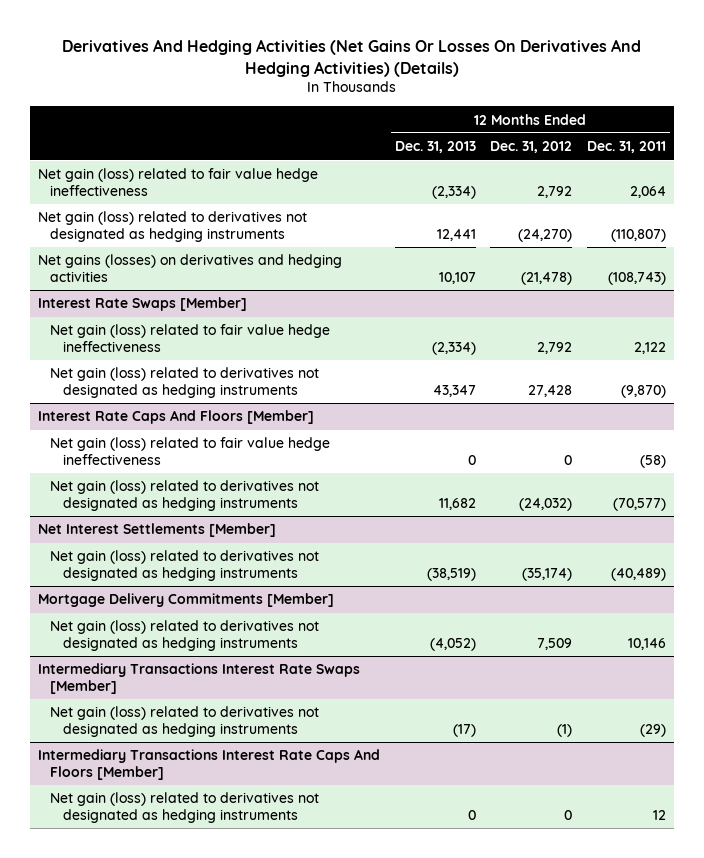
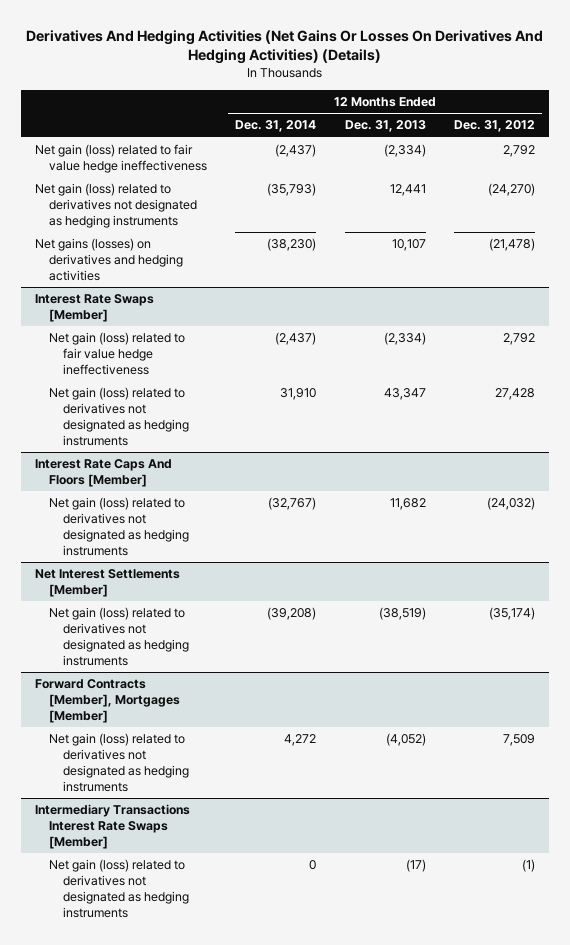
[587,141,667,154] Dec. 31, 2011 -> none
none -> [235,120,317,133] Dec. 31, 2014
[50,437,331,465] Net gain (loss) related to fair value hedge ineffectiveness -> none
[37,593,334,608] Mortgage Delivery Commitments [Member] -> none
none -> [35,679,181,724] Forward Contracts [Member], Mortgages [Member]
[37,749,380,780] Intermediary Transactions Interest Rate Caps And Floors [Member] -> none
[50,792,320,823] Net gain (loss) related to derivatives not designated as hedging instruments -> none

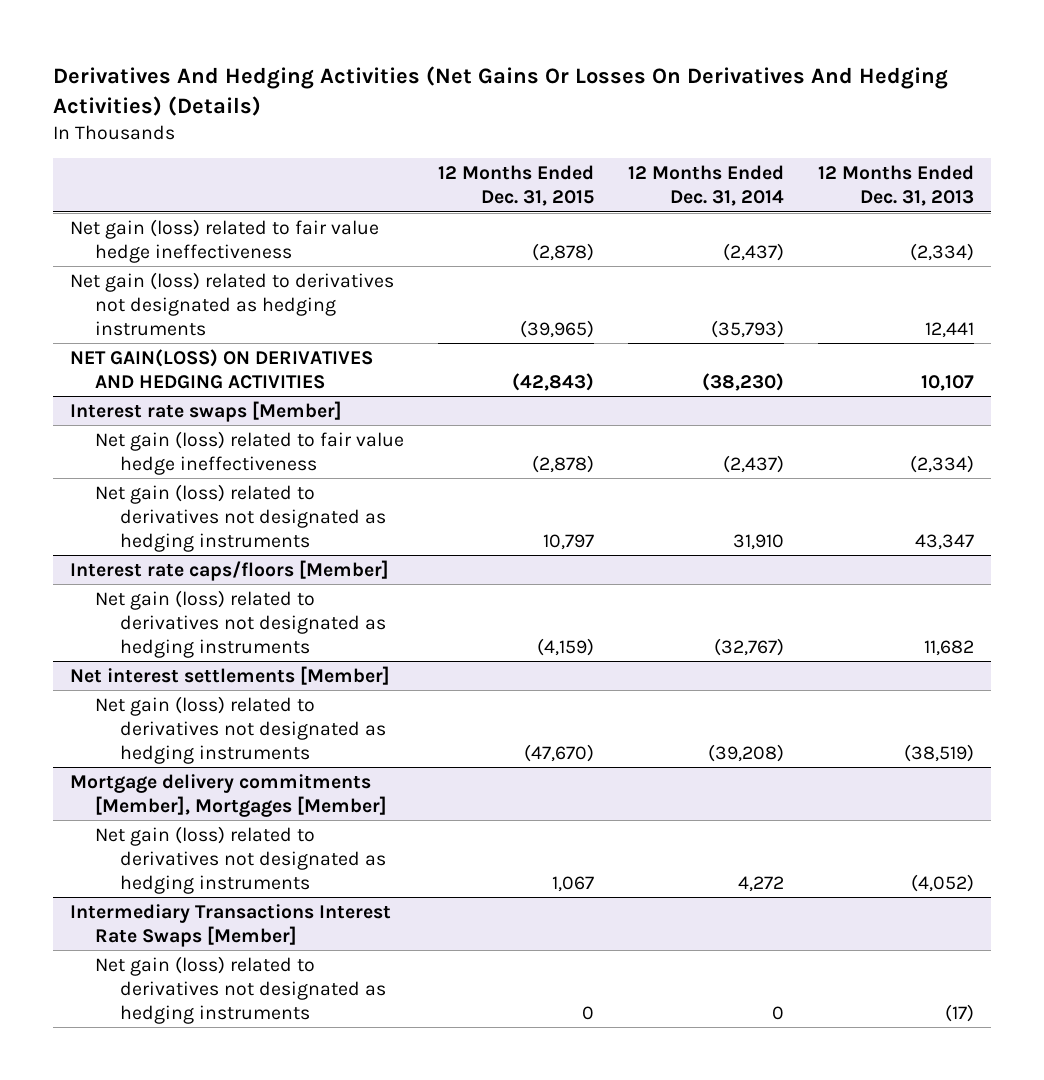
[453,120,535,133] Dec. 31, 2012 -> none
none -> [438,165,595,207] 12 Months Ended Dec. 31, 2015
[35,238,184,282] Net gains (losses) on derivatives and hedging activities -> [70,348,374,389] NET GAIN(LOSS) ON DERIVATIVES AND HEDGING ACTIVITIES
[35,294,155,323] Interest Rate Swaps [Member] -> [70,400,343,422] Interest rate swaps [Member]
[35,459,173,488] Interest Rate Caps And Floors [Member] -> [70,559,390,581] Interest rate caps/floors [Member]
[35,569,181,598] Net Interest Settlements [Member] -> [70,665,391,685] Net interest settlements [Member]
[35,679,181,724] Forward Contracts [Member], Mortgages [Member] -> none
none -> [70,773,388,817] Mortgage delivery commitments [Member], Mortgages [Member]

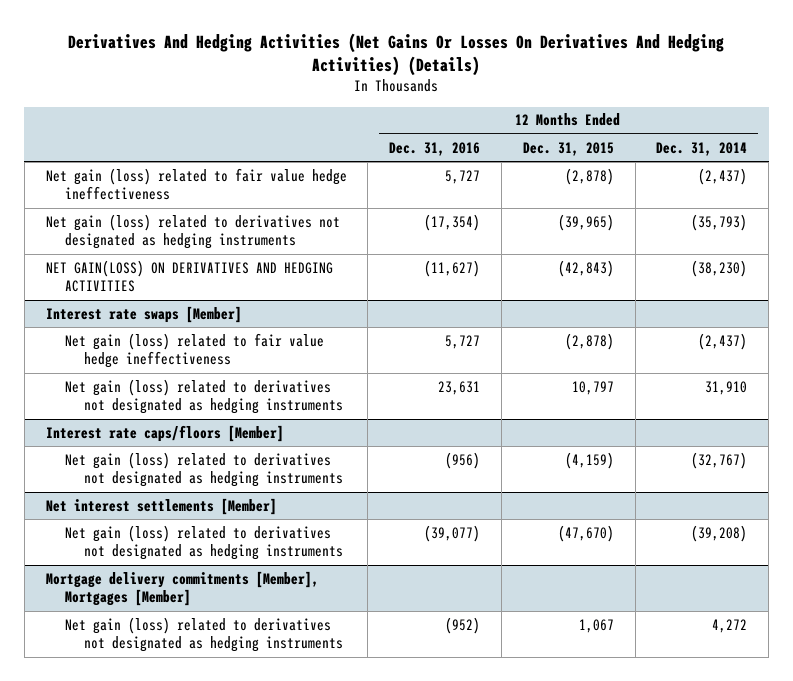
[818,165,975,207] 12 Months Ended Dec. 31, 2013 -> none
none -> [389,141,481,156] Dec. 31, 2016
[70,903,392,947] Intermediary Transactions Interest Rate Swaps [Member] -> none
[95,955,387,1024] Net gain (loss) related to derivatives not designated as hedging instruments -> none

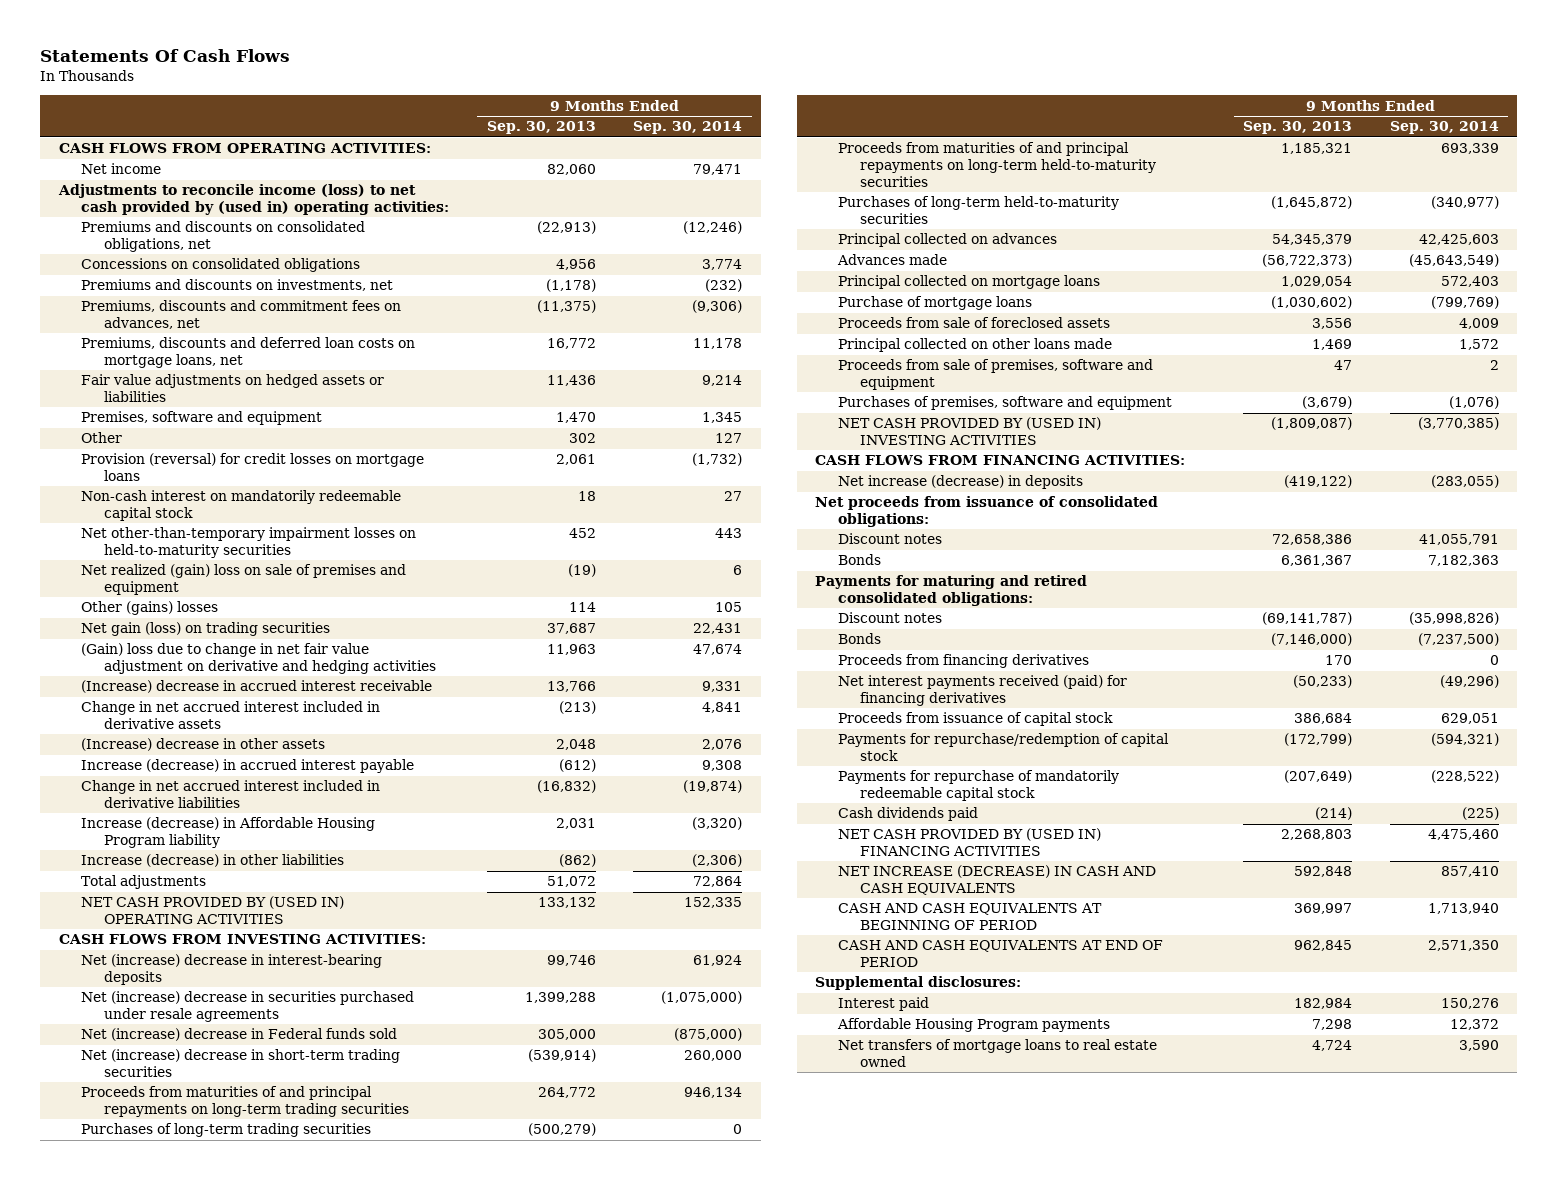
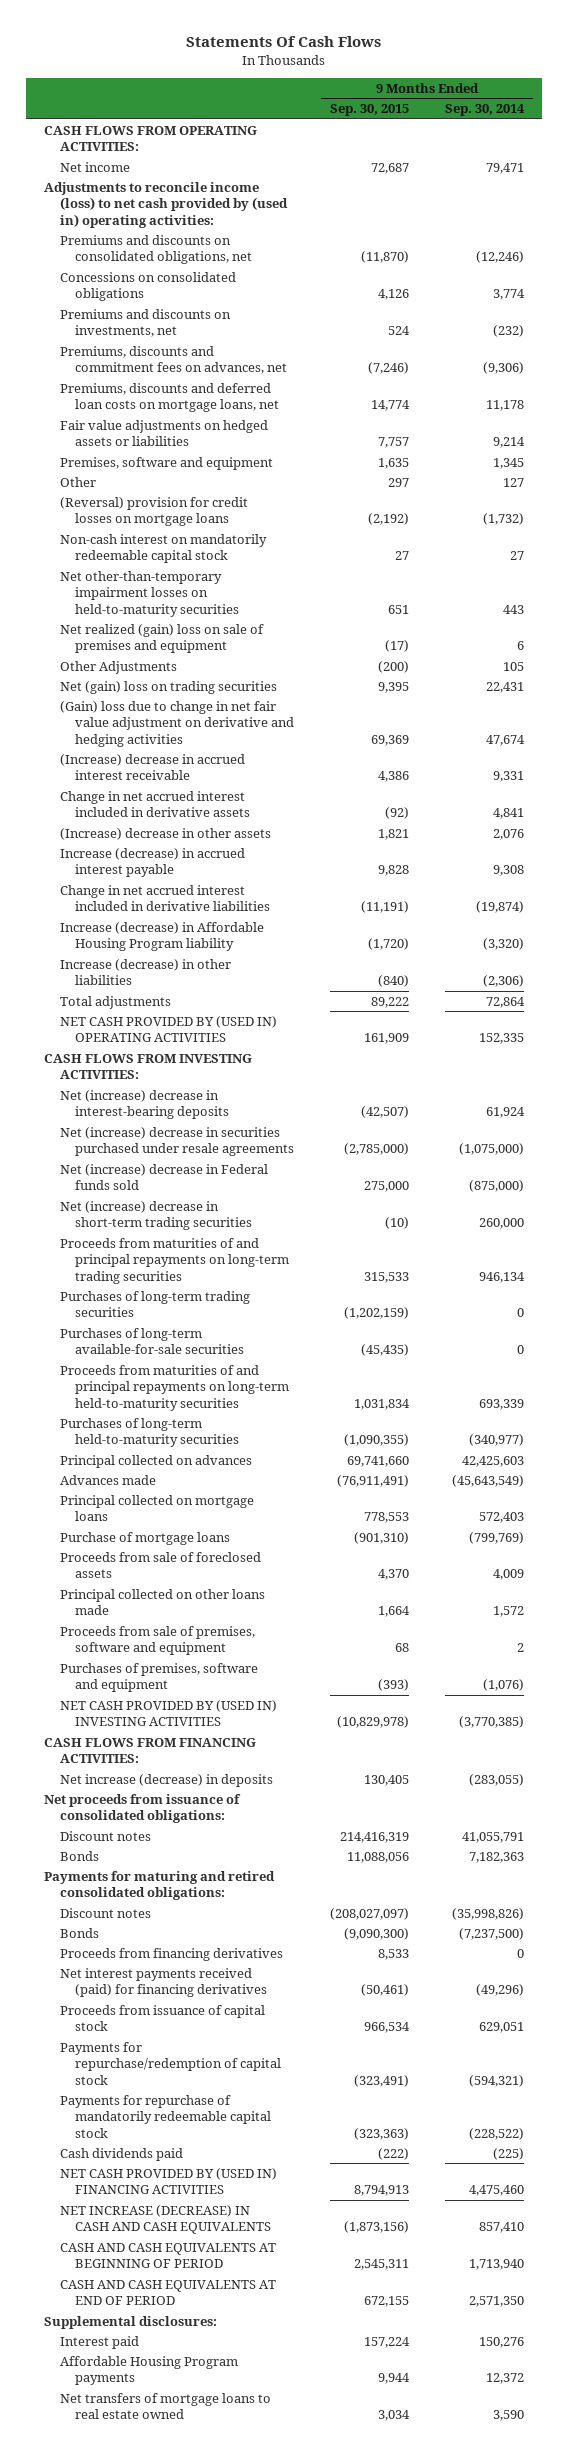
[486,121,596,135] Sep. 30, 2013 -> none
none -> [330,104,410,117] Sep. 30, 2015
[81,453,425,482] Provision (reversal) for credit losses on mortgage loans -> [59,496,248,527] (Reversal) provision for credit losses on mortgage loans
[81,601,219,616] Other (gains) losses -> [59,660,177,674] Other Adjustments
[81,622,331,637] Net gain (loss) on trading securities -> [59,680,277,694] Net (gain) loss on trading securities
none -> [59,1327,244,1355] Purchases of long-term available-for-sale securities

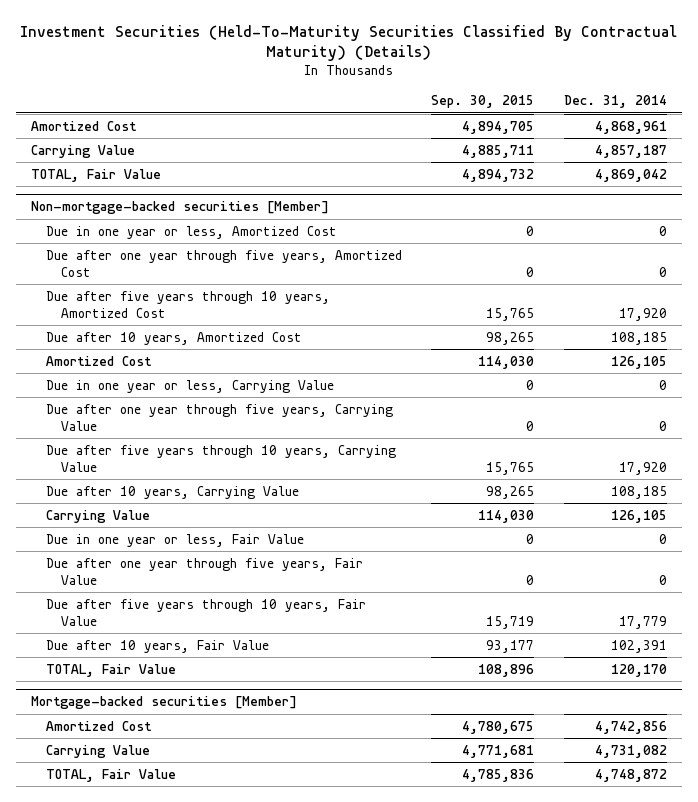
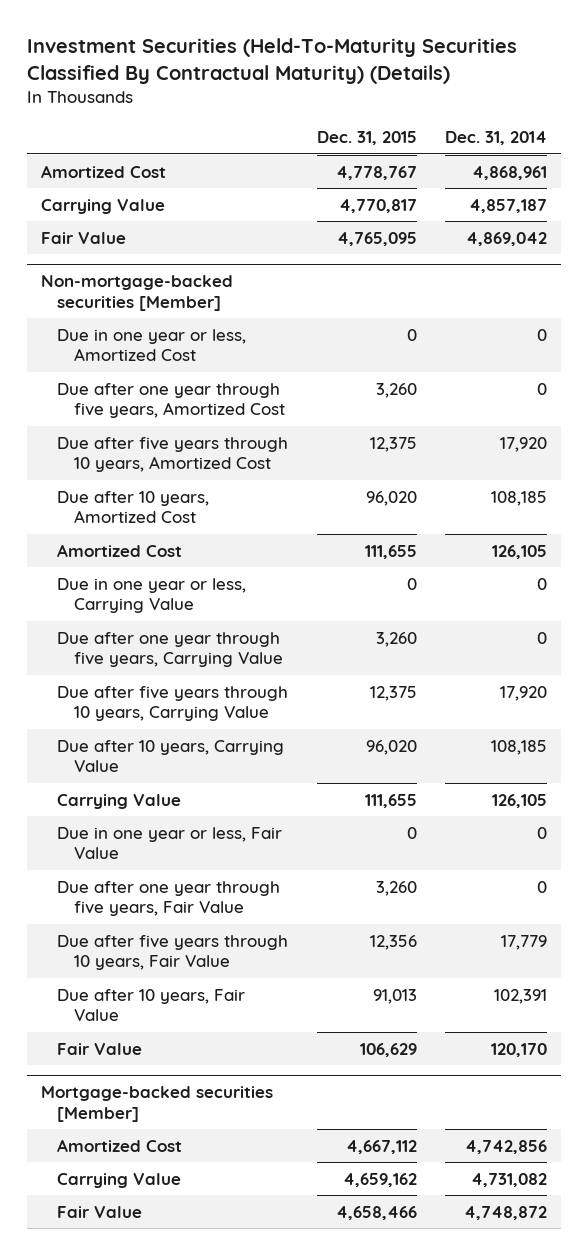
[431,95,535,109] Sep. 30, 2015 -> none
none -> [316,131,417,146] Dec. 31, 2015
[30,168,161,182] TOTAL, Fair Value -> [40,231,126,244] Fair Value
[45,663,176,677] TOTAL, Fair Value -> [57,1042,143,1055] Fair Value
[45,768,176,782] TOTAL, Fair Value -> [57,1205,143,1218] Fair Value

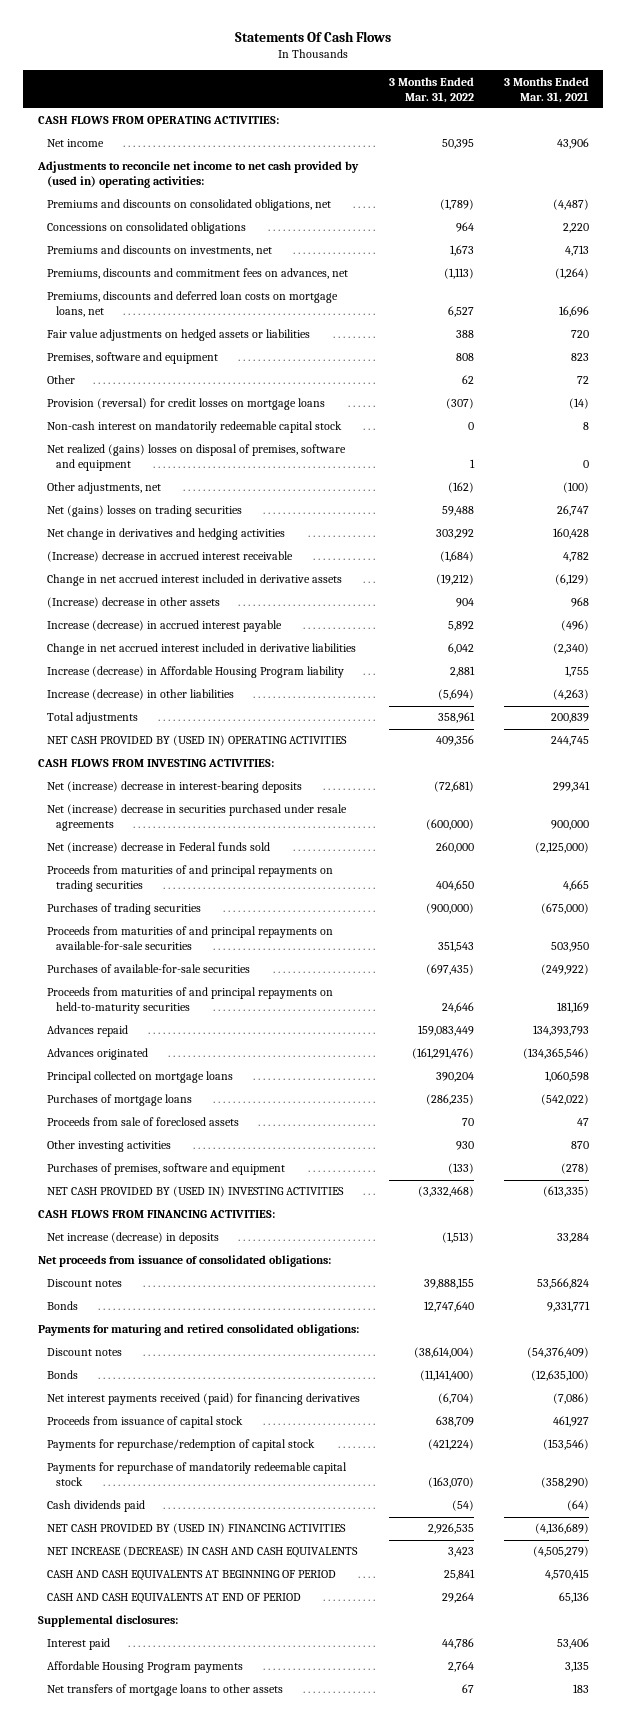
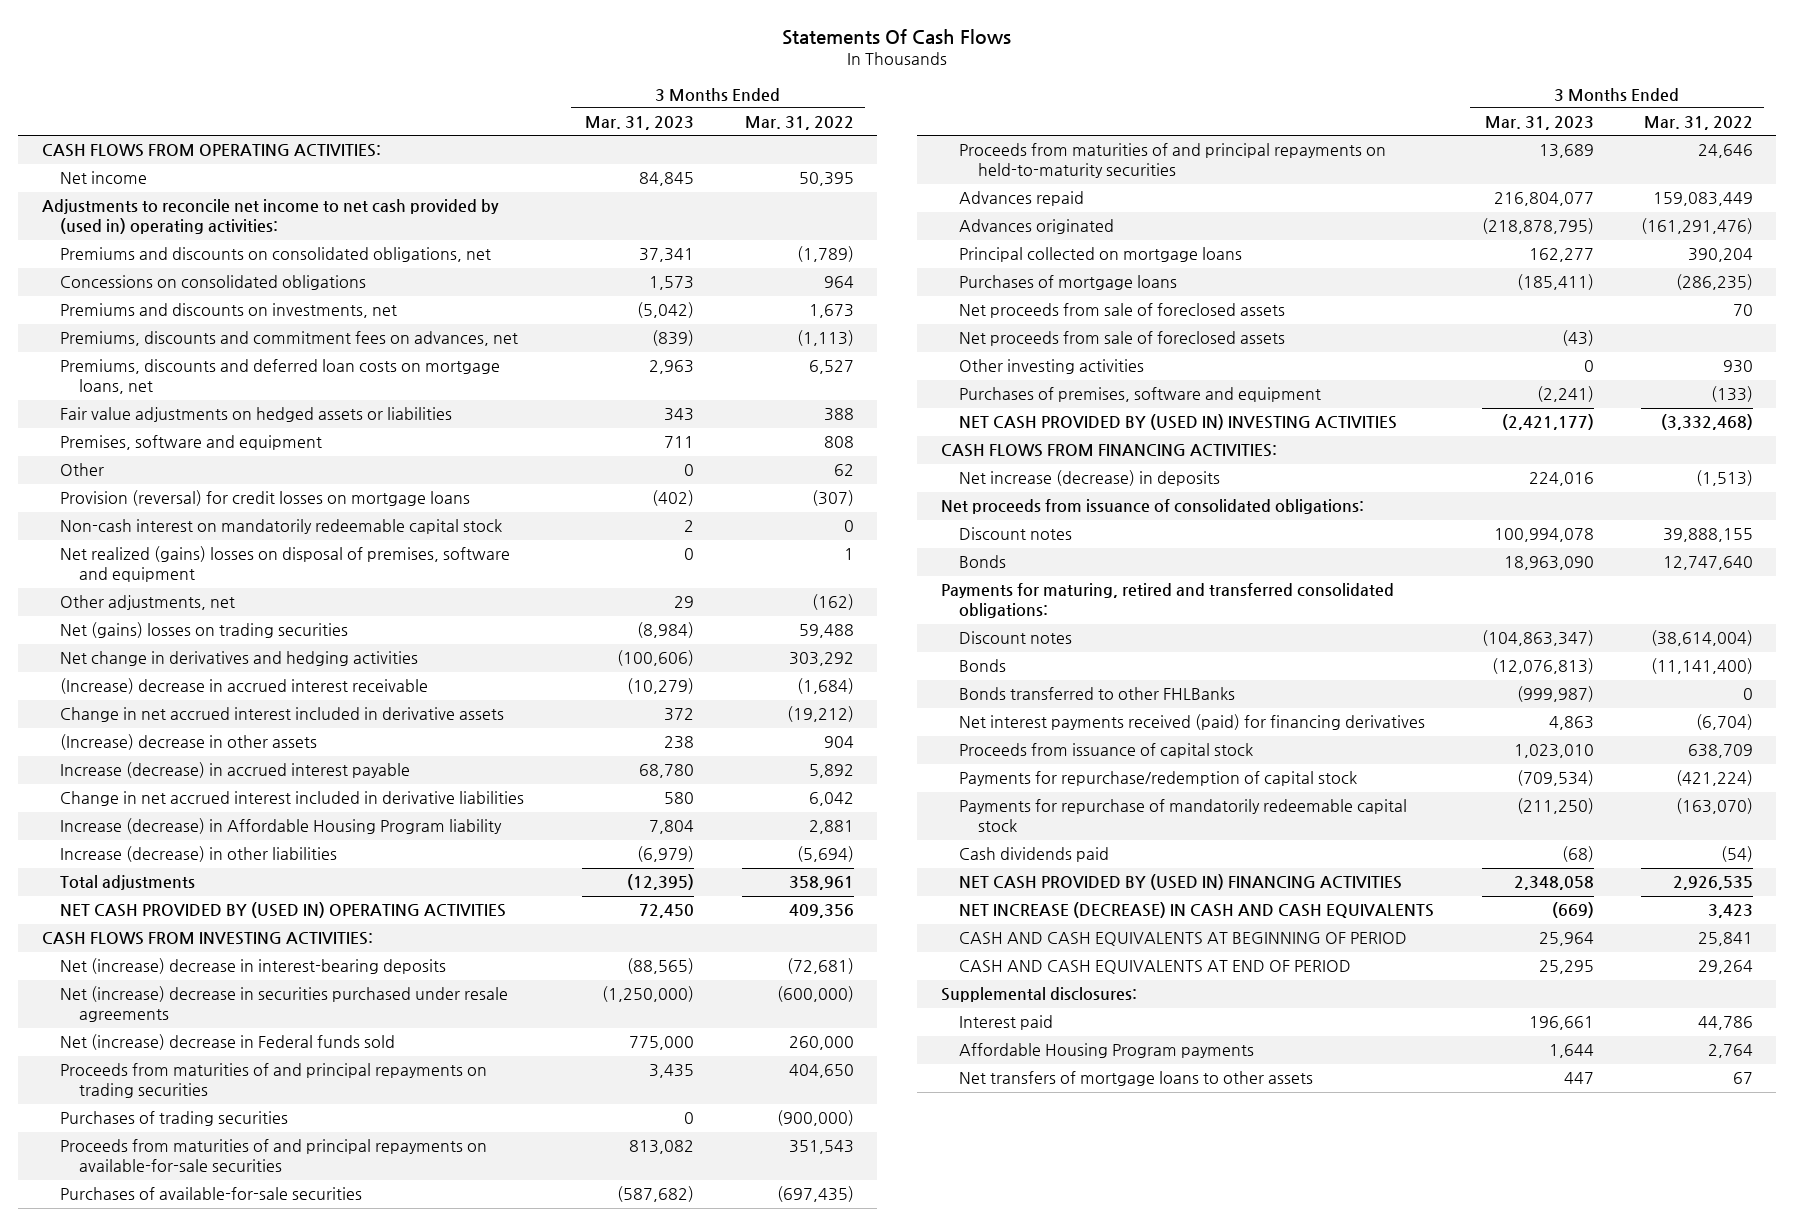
[503,76,589,103] 3 Months Ended Mar. 31, 2021 -> none
none -> [585,116,695,131] Mar. 31, 2023
[47,1117,240,1127] Proceeds from sale of foreclosed assets -> [959,303,1286,319] Net proceeds from sale of foreclosed assets
none -> [959,331,1286,347] Net proceeds from sale of foreclosed assets
[38,1324,360,1337] Payments for maturing and retired consolidated obligations: -> [940,583,1394,619] Payments for maturing, retired and transferred consolidated obligations:
none -> [959,687,1236,701] Bonds transferred to other FHLBanks

